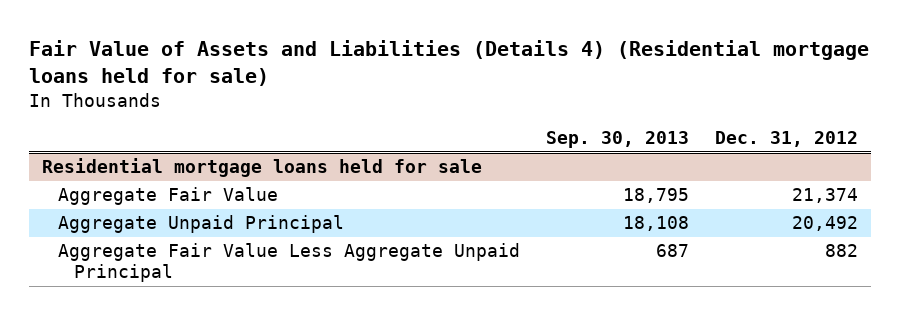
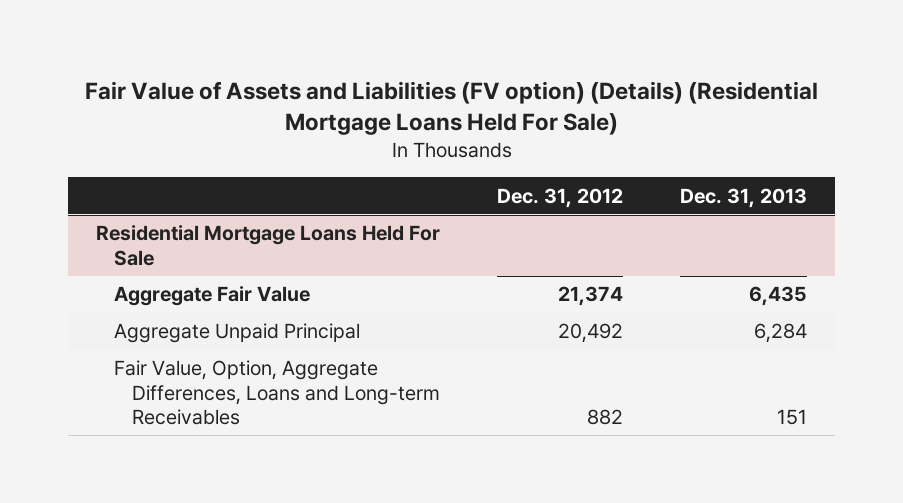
[28,39,869,86] Fair Value of Assets and Liabilities (Details 4) (Residential mortgage loans held for sale) -> [84,80,818,136] Fair Value of Assets and Liabilities (FV option) (Details) (Residential Mortgage Loans Held For Sale)
[545,131,689,149] Sep. 30, 2013 -> none
none -> [679,187,807,208] Dec. 31, 2013
[41,158,482,178] Residential mortgage loans held for sale -> [96,225,441,266] Residential Mortgage Loans Held For Sale
[57,243,520,283] Aggregate Fair Value Less Aggregate Unpaid Principal -> [114,360,440,426] Fair Value, Option, Aggregate Differences, Loans and Long-term Receivables

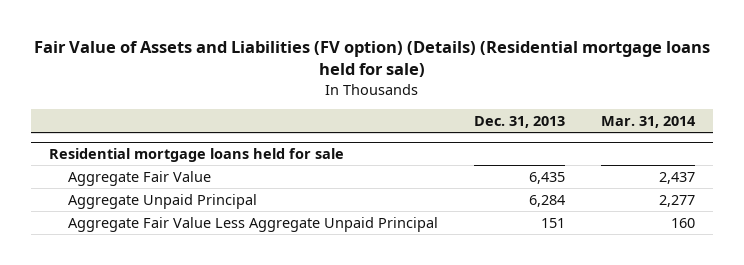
[84,80,818,136] Fair Value of Assets and Liabilities (FV option) (Details) (Residential Mortgage Loans Held For Sale) -> [33,40,710,78] Fair Value of Assets and Liabilities (FV option) (Details) (Residential mortgage loans held for sale)
[497,187,624,208] Dec. 31, 2012 -> none
none -> [601,115,697,128] Mar. 31, 2014
[96,225,441,266] Residential Mortgage Loans Held For Sale -> [48,147,344,162] Residential mortgage loans held for sale
[114,360,440,426] Fair Value, Option, Aggregate Differences, Loans and Long-term Receivables -> [67,216,438,232] Aggregate Fair Value Less Aggregate Unpaid Principal

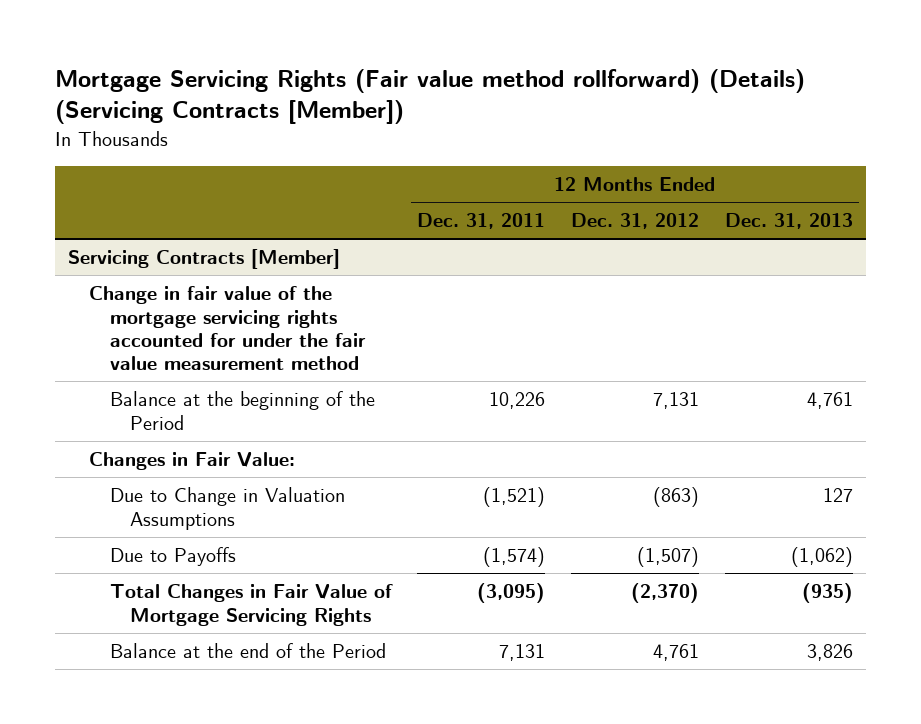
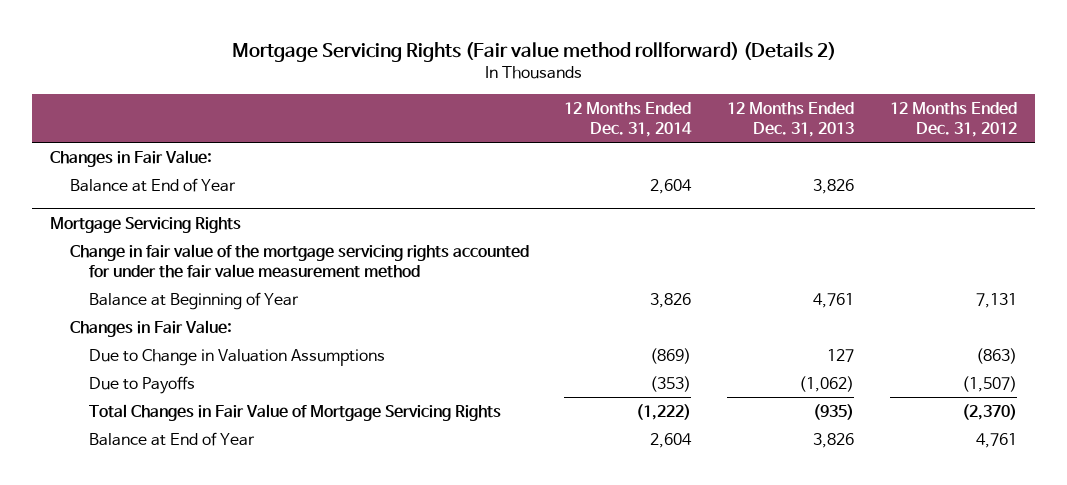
[55,68,806,125] Mortgage Servicing Rights (Fair value method rollforward) (Details) (Servicing Contracts [Member]) -> [231,41,836,62] Mortgage Servicing Rights (Fair value method rollforward) (Details 2)
[417,213,546,230] Dec. 31, 2011 -> none
none -> [564,101,693,137] 12 Months Ended Dec. 31, 2014
[68,249,341,270] Servicing Contracts [Member] -> none
none -> [49,149,212,167] Changes in Fair Value:
none -> [69,177,236,192] Balance at End of Year
none -> [49,216,241,233] Mortgage Servicing Rights
[109,391,375,430] Balance at the beginning of the Period -> [89,291,300,310] Balance at Beginning of Year
[109,643,386,659] Balance at the end of the Period -> [89,431,256,446] Balance at End of Year

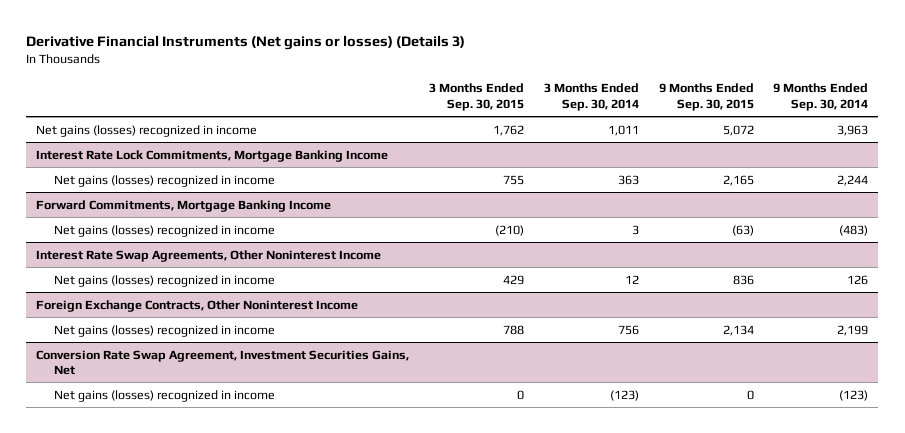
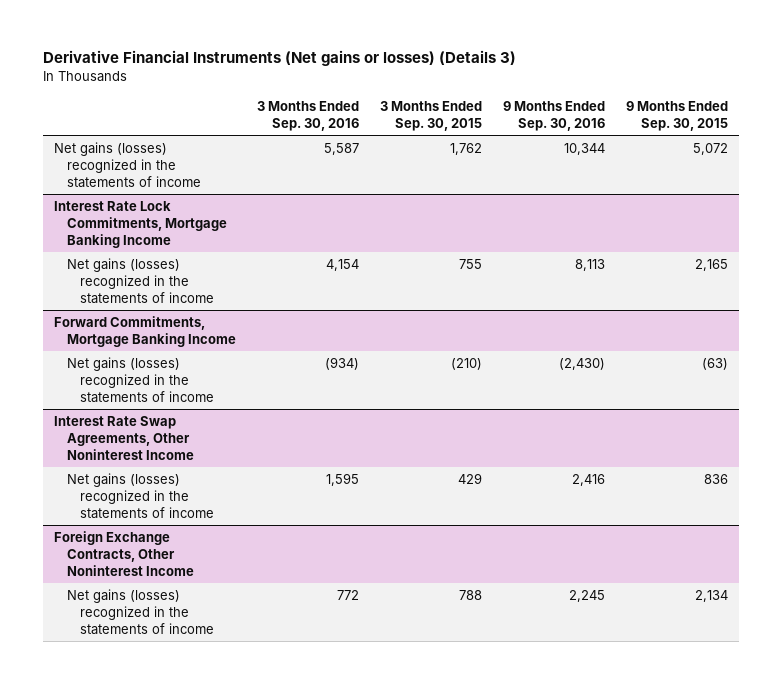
[543,83,639,111] 3 Months Ended Sep. 30, 2014 -> none
[773,83,869,111] 9 Months Ended Sep. 30, 2014 -> none
none -> [256,100,359,131] 3 Months Ended Sep. 30, 2016
none -> [502,100,605,131] 9 Months Ended Sep. 30, 2016
[36,124,258,137] Net gains (losses) recognized in income -> [53,141,201,188] Net gains (losses) recognized in the statements of income
[53,174,275,187] Net gains (losses) recognized in income -> [66,257,214,304] Net gains (losses) recognized in the statements of income
[53,224,275,237] Net gains (losses) recognized in income -> [66,356,214,403] Net gains (losses) recognized in the statements of income
[53,274,275,287] Net gains (losses) recognized in income -> [66,472,214,519] Net gains (losses) recognized in the statements of income
[36,349,410,376] Conversion Rate Swap Agreement, Investment Securities Gains, Net -> none
[53,389,275,402] Net gains (losses) recognized in income -> none
[53,324,275,337] Net gains (losses) recognized in income -> [66,588,214,635] Net gains (losses) recognized in the statements of income

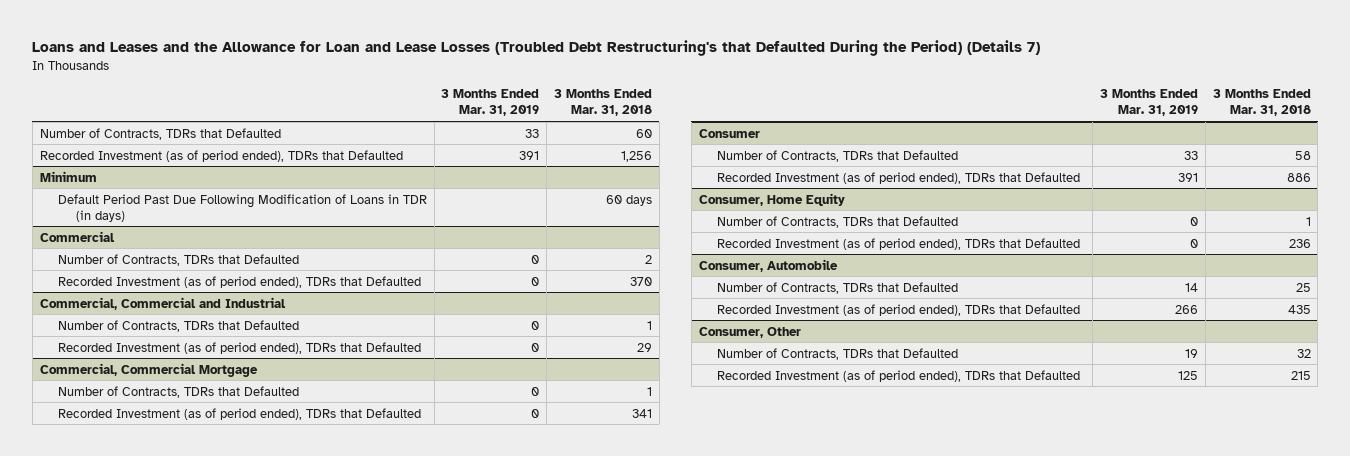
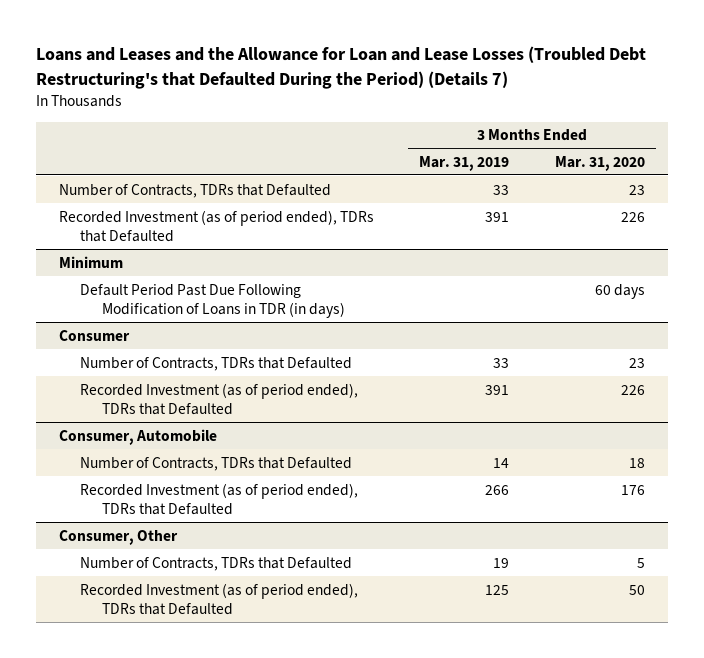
[553,89,652,117] 3 Months Ended Mar. 31, 2018 -> none
none -> [555,155,646,171] Mar. 31, 2020
[39,230,115,242] Commercial -> none
[57,253,299,266] Number of Contracts, TDRs that Defaulted -> none
[57,275,421,288] Recorded Investment (as of period ended), TDRs that Defaulted -> none
[39,296,286,310] Commercial, Commercial and Industrial -> none
[57,319,299,332] Number of Contracts, TDRs that Defaulted -> none
[57,341,421,354] Recorded Investment (as of period ended), TDRs that Defaulted -> none
[39,362,258,377] Commercial, Commercial Mortgage -> none
[57,385,299,398] Number of Contracts, TDRs that Defaulted -> none
[57,407,421,420] Recorded Investment (as of period ended), TDRs that Defaulted -> none
[698,192,845,206] Consumer, Home Equity -> none
[716,215,958,228] Number of Contracts, TDRs that Defaulted -> none
[716,237,1080,250] Recorded Investment (as of period ended), TDRs that Defaulted -> none

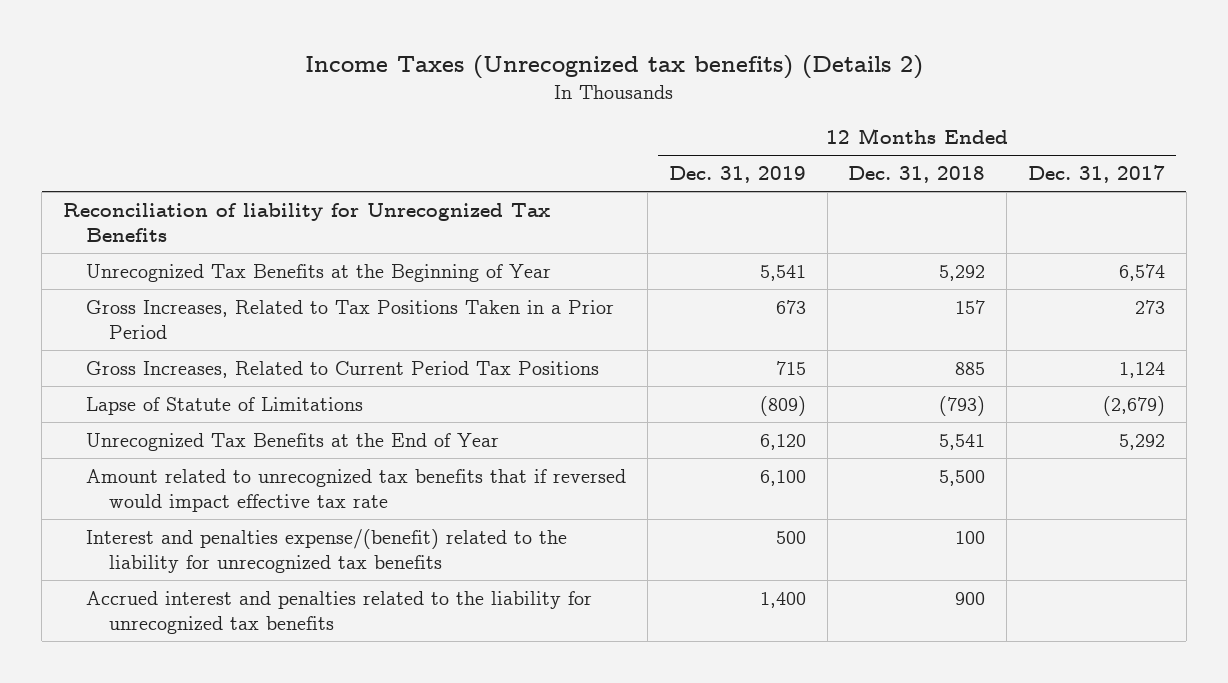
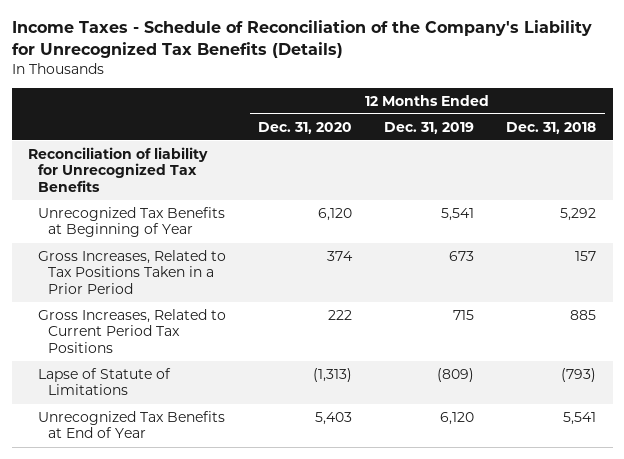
[304,55,923,80] Income Taxes (Unrecognized tax benefits) (Details 2) -> [11,20,592,58] Income Taxes - Schedule of Reconciliation of the Company's Liability for Unrecognized Tax Benefits (Details)
[1027,164,1165,183] Dec. 31, 2017 -> none
none -> [257,121,352,134] Dec. 31, 2020
[86,263,552,282] Unrecognized Tax Benefits at the Beginning of Year -> [37,206,225,238] Unrecognized Tax Benefits at Beginning of Year
[86,468,627,513] Amount related to unrecognized tax benefits that if reversed would impact effective tax rate -> none
[86,528,568,574] Interest and penalties expense/(benefit) related to the liability for unrecognized tax benefits -> none
[86,590,593,635] Accrued interest and penalties related to the liability for unrecognized tax benefits -> none
[86,432,500,451] Unrecognized Tax Benefits at the End of Year -> [37,410,225,439] Unrecognized Tax Benefits at End of Year

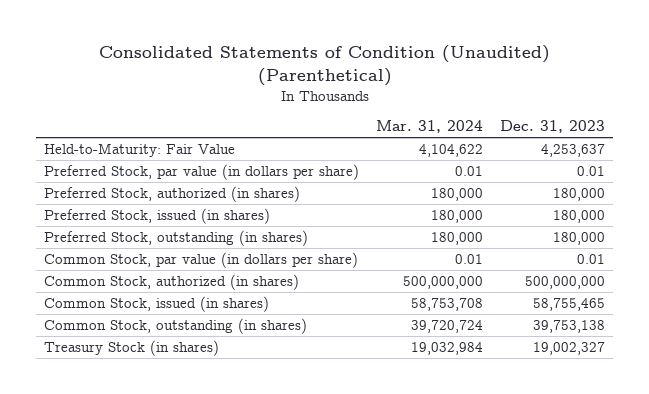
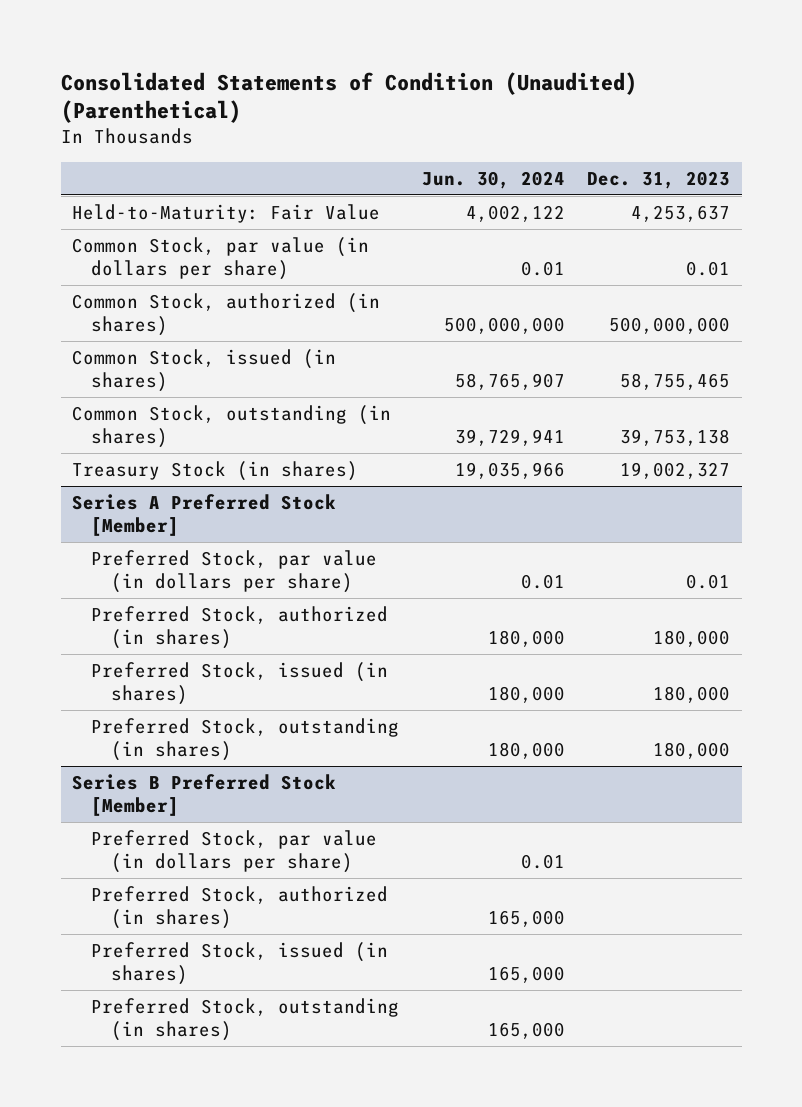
[376,120,484,134] Mar. 31, 2024 -> none
none -> [421,170,565,189] Jun. 30, 2024
[44,164,360,181] Preferred Stock, par value (in dollars per share) -> none
[44,186,301,203] Preferred Stock, authorized (in shares) -> none
[44,208,271,225] Preferred Stock, issued (in shares) -> none
[44,230,309,247] Preferred Stock, outstanding (in shares) -> none
none -> [72,493,337,536] Series A Preferred Stock [Member]
none -> [91,549,378,593] Preferred Stock, par value (in dollars per share)
none -> [91,605,389,649] Preferred Stock, authorized (in shares)
none -> [91,661,389,705] Preferred Stock, issued (in shares)
none -> [91,717,400,761] Preferred Stock, outstanding (in shares)
none -> [72,773,337,816] Series B Preferred Stock [Member]
none -> [91,829,378,873] Preferred Stock, par value (in dollars per share)
none -> [91,885,389,929] Preferred Stock, authorized (in shares)
none -> [91,941,389,985] Preferred Stock, issued (in shares)
none -> [91,997,400,1041] Preferred Stock, outstanding (in shares)

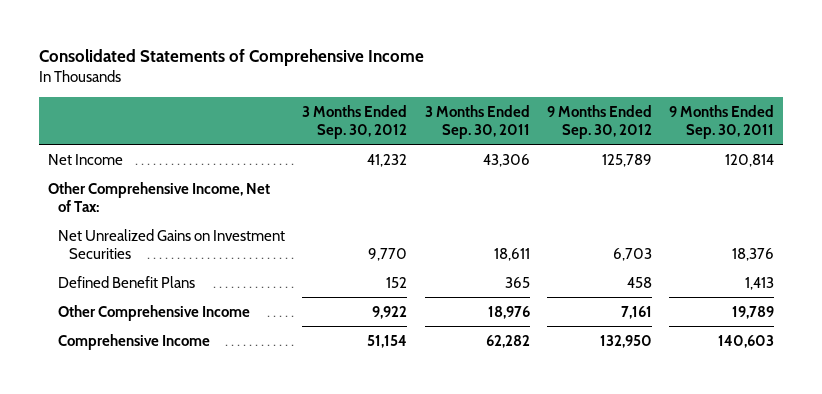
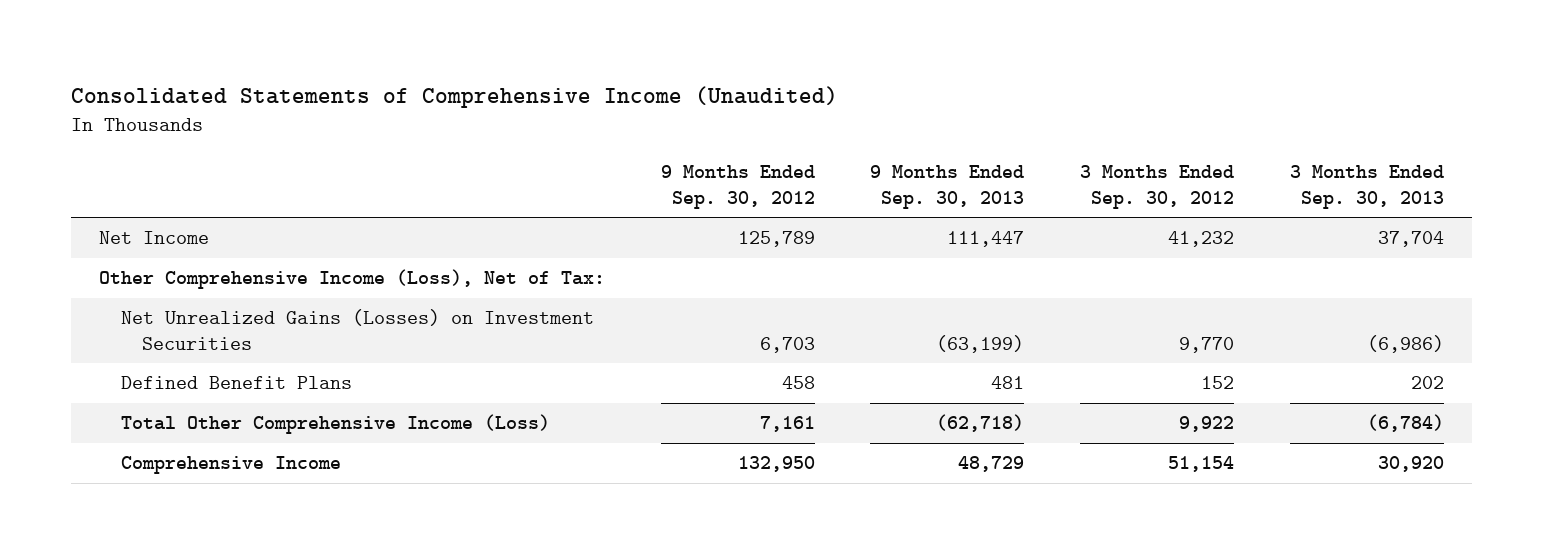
[39,49,425,67] Consolidated Statements of Comprehensive Income -> [71,86,839,109] Consolidated Statements of Comprehensive Income (Unaudited)
[424,104,530,140] 3 Months Ended Sep. 30, 2011 -> none
[669,104,775,140] 9 Months Ended Sep. 30, 2011 -> none
none -> [870,165,1025,209] 9 Months Ended Sep. 30, 2013
none -> [1289,165,1444,209] 3 Months Ended Sep. 30, 2013
[47,181,270,212] Other Comprehensive Income, Net of Tax: -> [98,269,605,290] Other Comprehensive Income (Loss), Net of Tax:
[58,228,286,259] Net Unrealized Gains on Investment Securities -> [120,309,594,350] Net Unrealized Gains (Losses) on Investment Securities
[58,304,251,321] Other Comprehensive Income -> [120,414,550,435] Total Other Comprehensive Income (Loss)

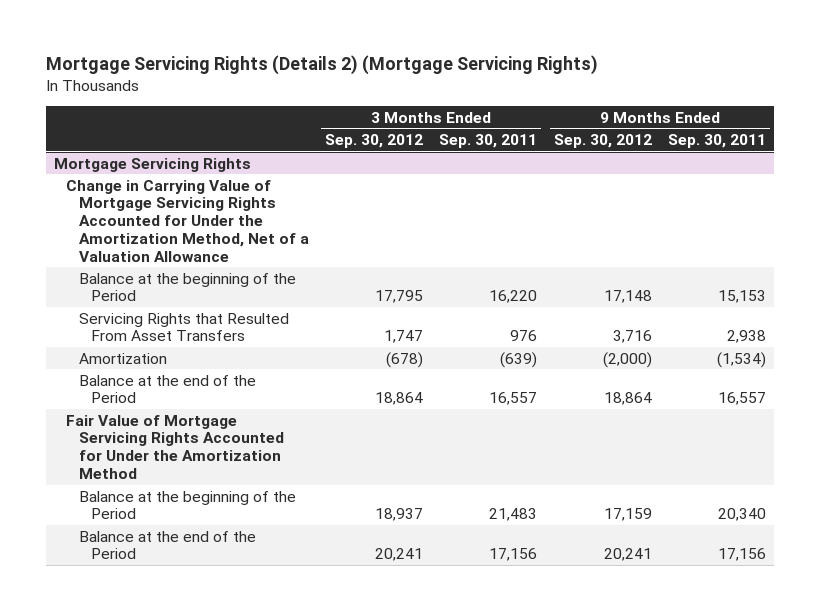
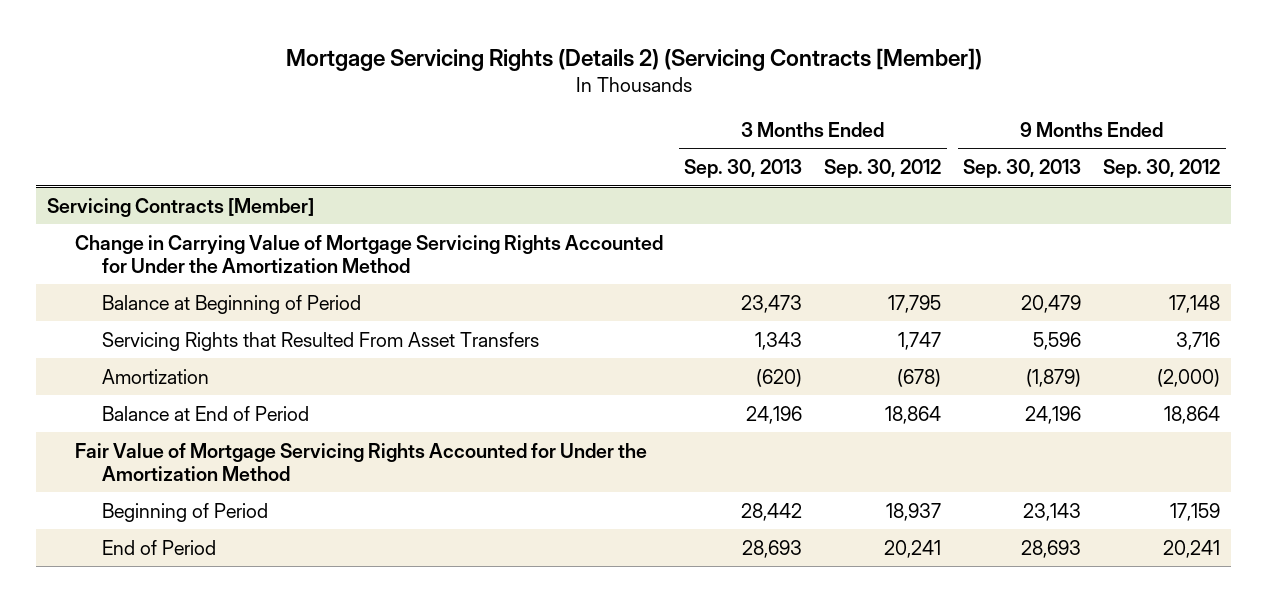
[46,55,599,76] Mortgage Servicing Rights (Details 2) (Mortgage Servicing Rights) -> [285,48,982,72] Mortgage Servicing Rights (Details 2) (Servicing Contracts [Member])
[439,134,538,149] Sep. 30, 2011 -> none
[668,134,767,149] Sep. 30, 2011 -> none
none -> [684,159,803,179] Sep. 30, 2013
none -> [963,159,1082,179] Sep. 30, 2013
[54,157,252,172] Mortgage Servicing Rights -> none
none -> [47,197,315,217] Servicing Contracts [Member]
[66,179,309,262] Change in Carrying Value of Mortgage Servicing Rights Accounted for Under the Amortization Method, Net of a Valuation Allowance -> [74,234,663,273] Change in Carrying Value of Mortgage Servicing Rights Accounted for Under the Amortization Method
[78,272,296,302] Balance at the beginning of the Period -> [102,294,362,314] Balance at Beginning of Period
[78,374,256,404] Balance at the end of the Period -> [102,405,310,421] Balance at End of Period
[78,490,296,520] Balance at the beginning of the Period -> [102,502,269,522] Beginning of Period
[78,530,256,560] Balance at the end of the Period -> [102,539,217,555] End of Period

